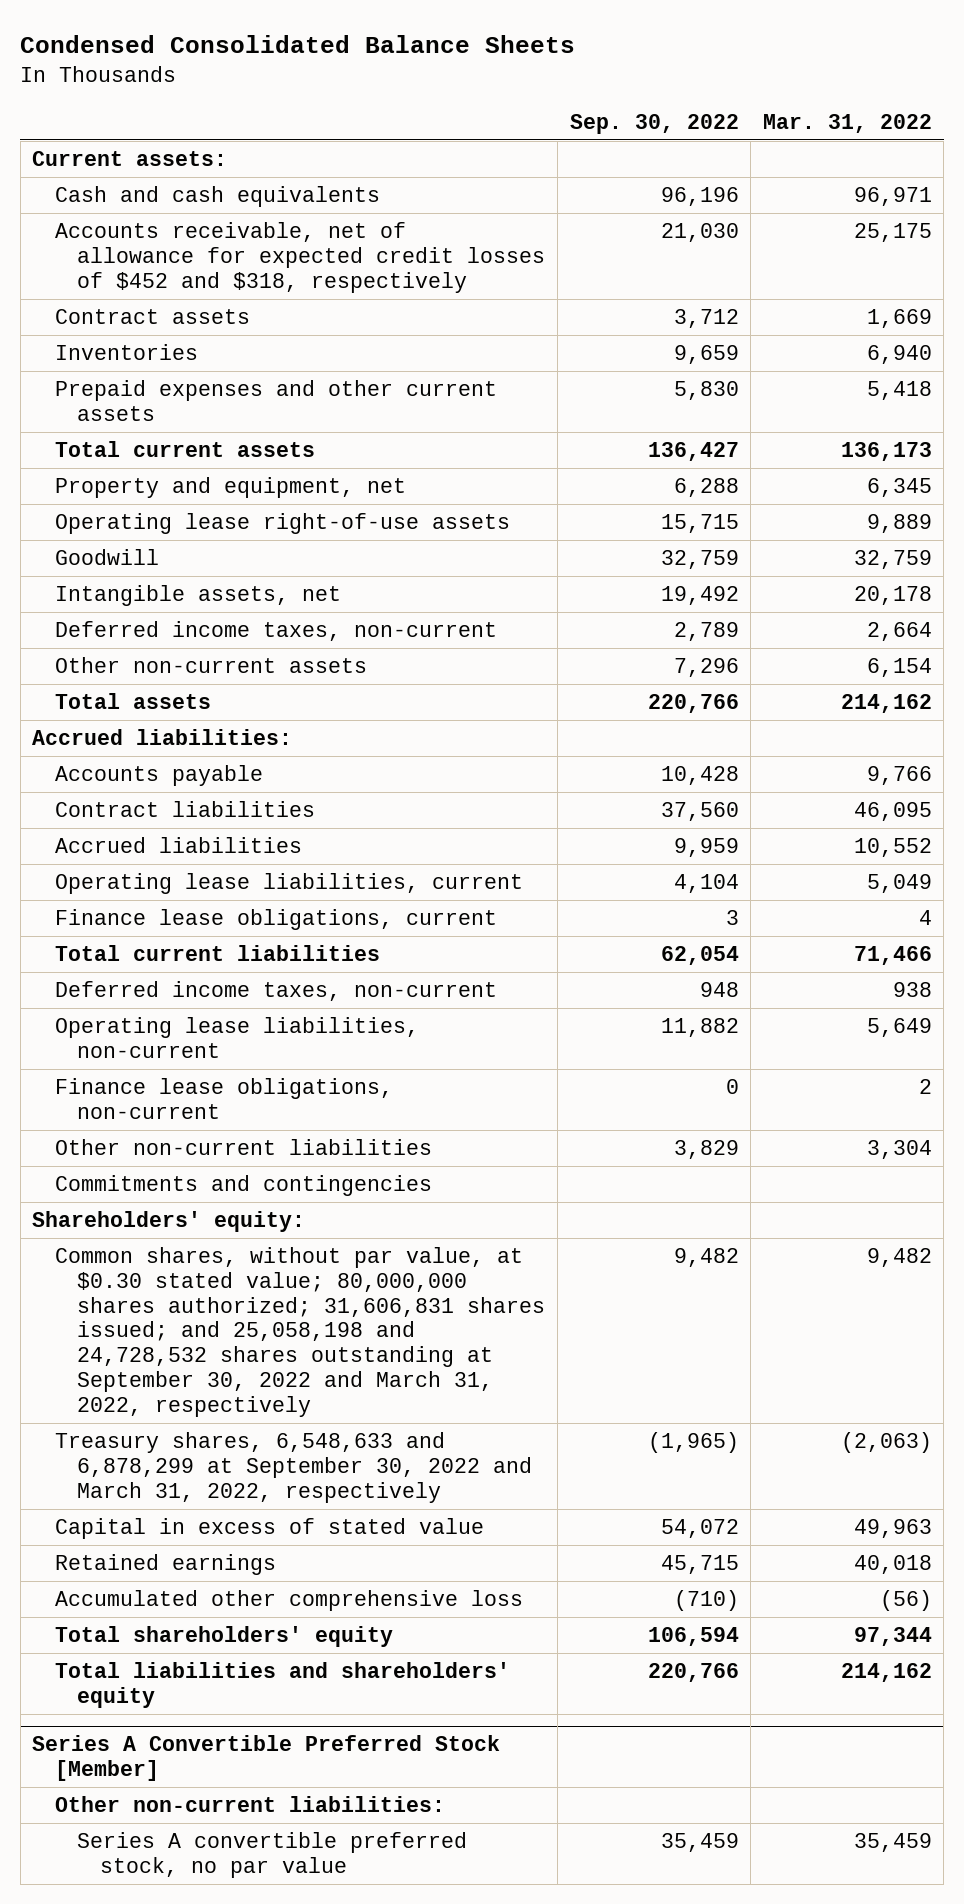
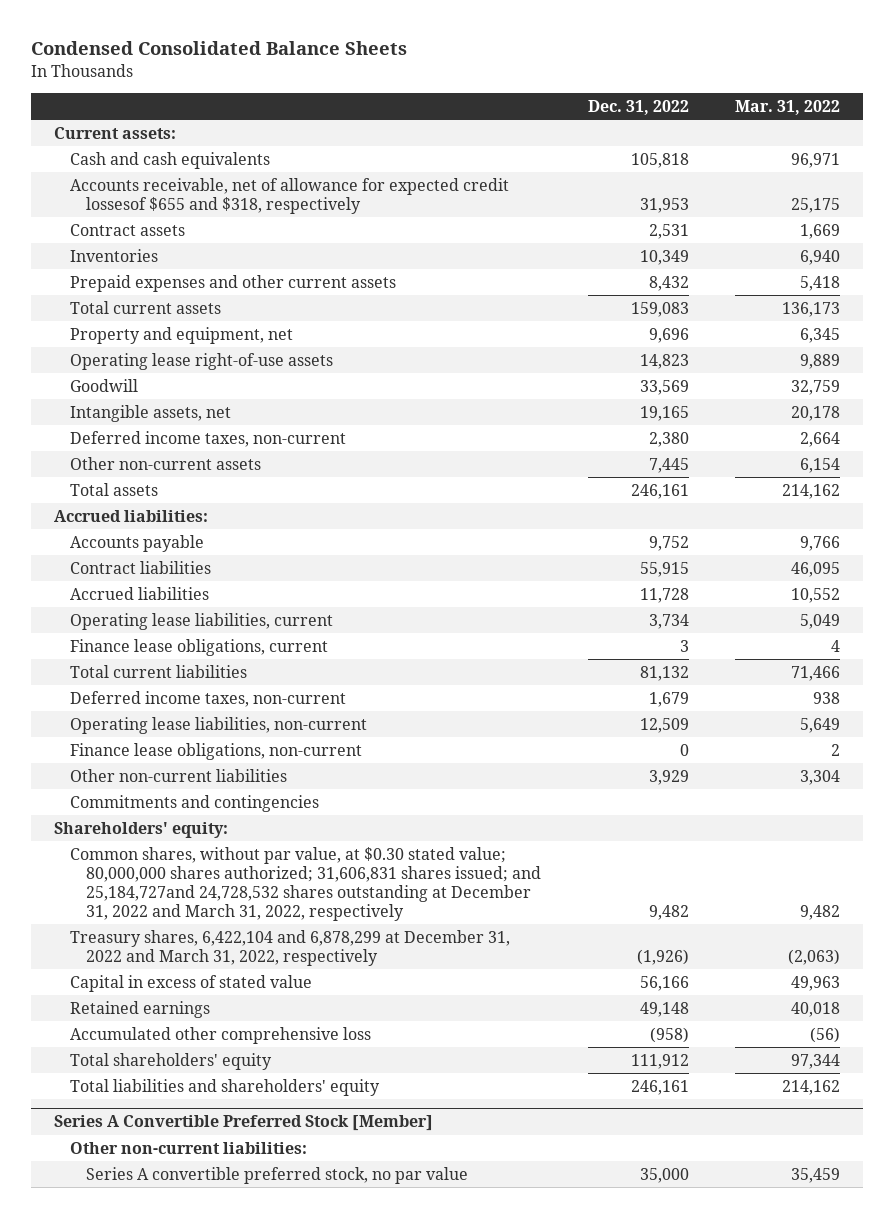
[569,113,739,134] Sep. 30, 2022 -> none
none -> [587,99,689,115] Dec. 31, 2022
[54,222,546,293] Accounts receivable, net of allowance for expected credit losses of $452 and $318, respectively -> [70,177,510,214] Accounts receivable, net of allowance for expected credit lossesof $655 and $318, respectively
[54,1247,546,1417] Common shares, without par value, at $0.30 stated value; 80,000,000 shares authorized; 31,606,831 shares issued; and 25,058,198 and 24,728,532 shares outstanding at September 30, 2022 and March 31, 2022, respectively -> [70,846,542,921] Common shares, without par value, at $0.30 stated value; 80,000,000 shares authorized; 31,606,831 shares issued; and 25,184,727and 24,728,532 shares outstanding at December 31, 2022 and March 31, 2022, respectively
[54,1432,533,1503] Treasury shares, 6,548,633 and 6,878,299 at September 30, 2022 and March 31, 2022, respectively -> [70,929,511,966] Treasury shares, 6,422,104 and 6,878,299 at December 31, 2022 and March 31, 2022, respectively

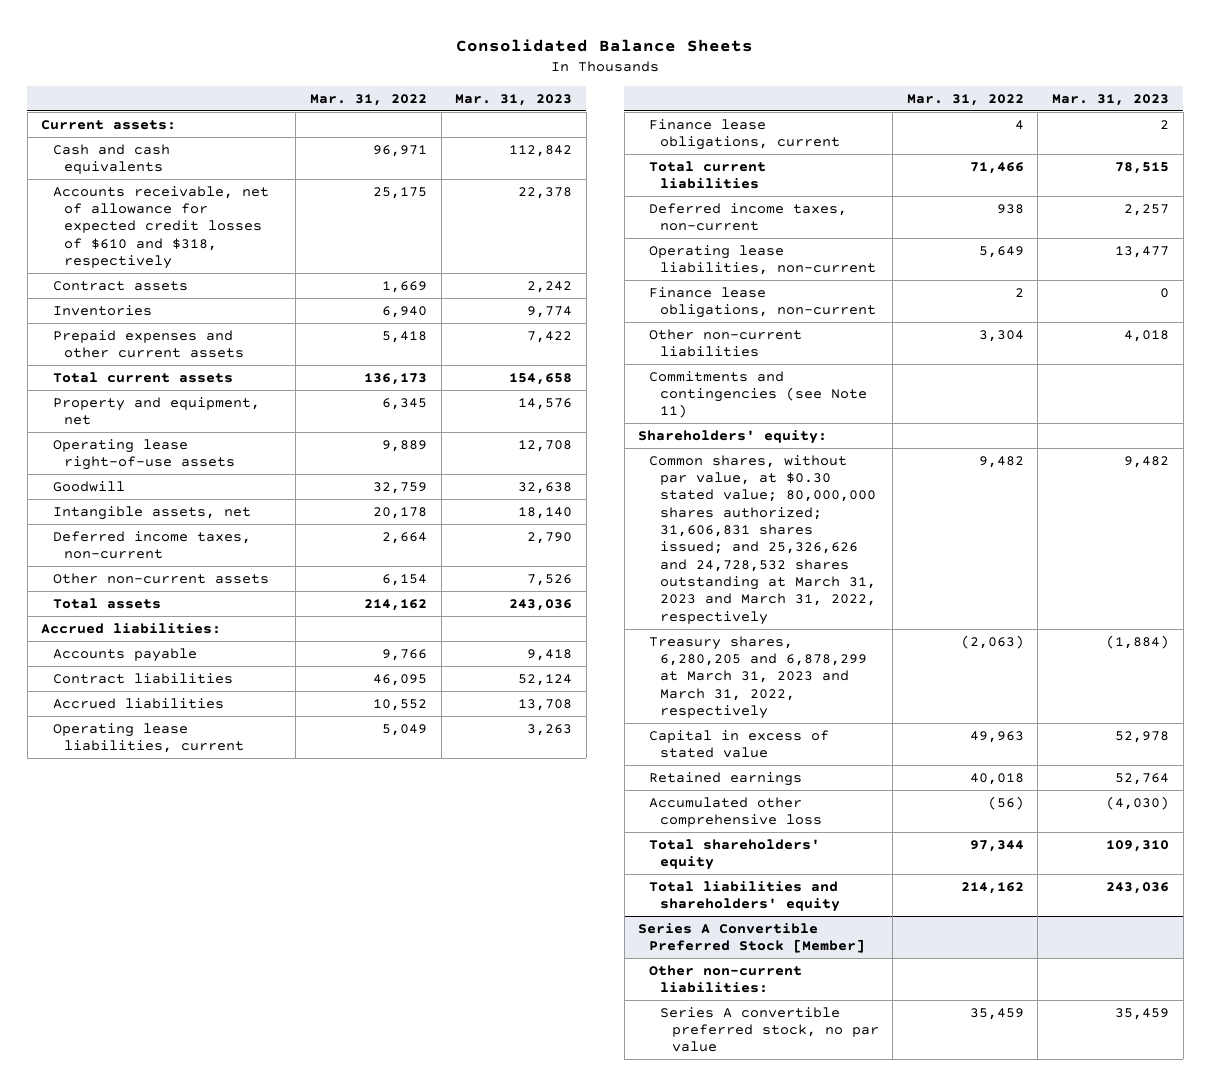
[30,41,407,56] Condensed Consolidated Balance Sheets -> [456,38,754,52] Consolidated Balance Sheets
[587,99,689,115] Dec. 31, 2022 -> none
none -> [455,93,573,106] Mar. 31, 2023
[70,177,510,214] Accounts receivable, net of allowance for expected credit lossesof $655 and $318, respectively -> [52,185,269,270] Accounts receivable, net of allowance for expected credit losses of $610 and $318, respectively
[70,794,320,812] Commitments and contingencies -> [649,370,868,419] Commitments and contingencies (see Note 11)
[70,846,542,921] Common shares, without par value, at $0.30 stated value; 80,000,000 shares authorized; 31,606,831 shares issued; and 25,184,727and 24,728,532 shares outstanding at December 31, 2022 and March 31, 2022, respectively -> [649,454,877,625] Common shares, without par value, at $0.30 stated value; 80,000,000 shares authorized; 31,606,831 shares issued; and 25,326,626 and 24,728,532 shares outstanding at March 31, 2023 and March 31, 2022, respectively
[70,929,511,966] Treasury shares, 6,422,104 and 6,878,299 at December 31, 2022 and March 31, 2022, respectively -> [649,635,868,720] Treasury shares, 6,280,205 and 6,878,299 at March 31, 2023 and March 31, 2022, respectively

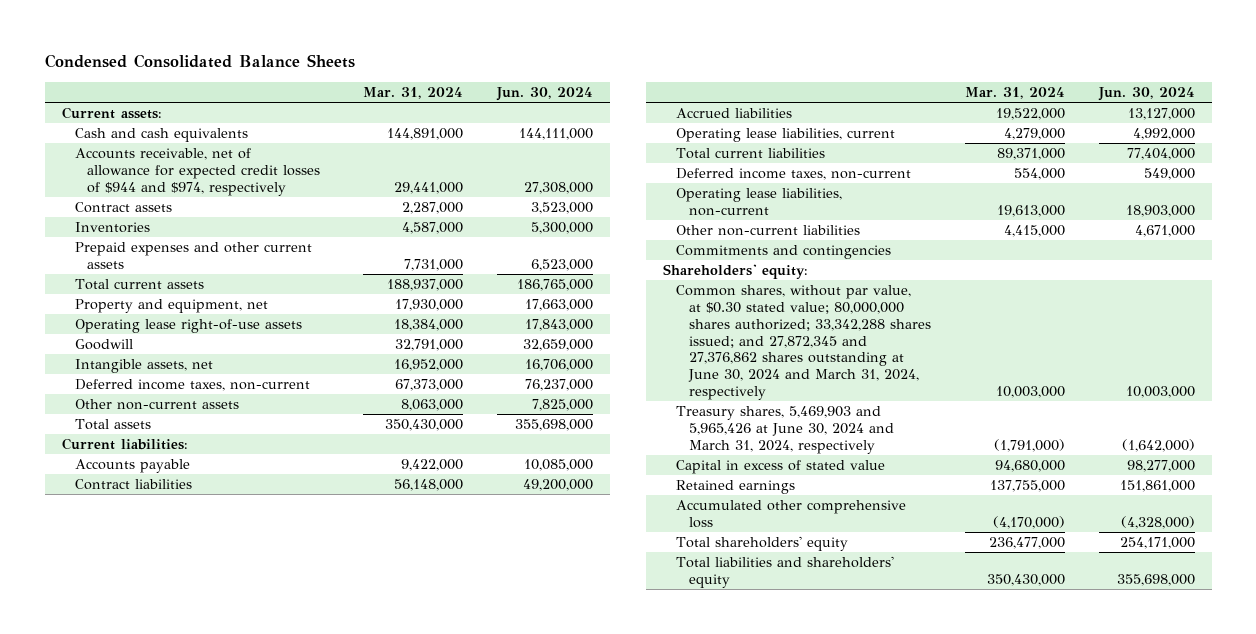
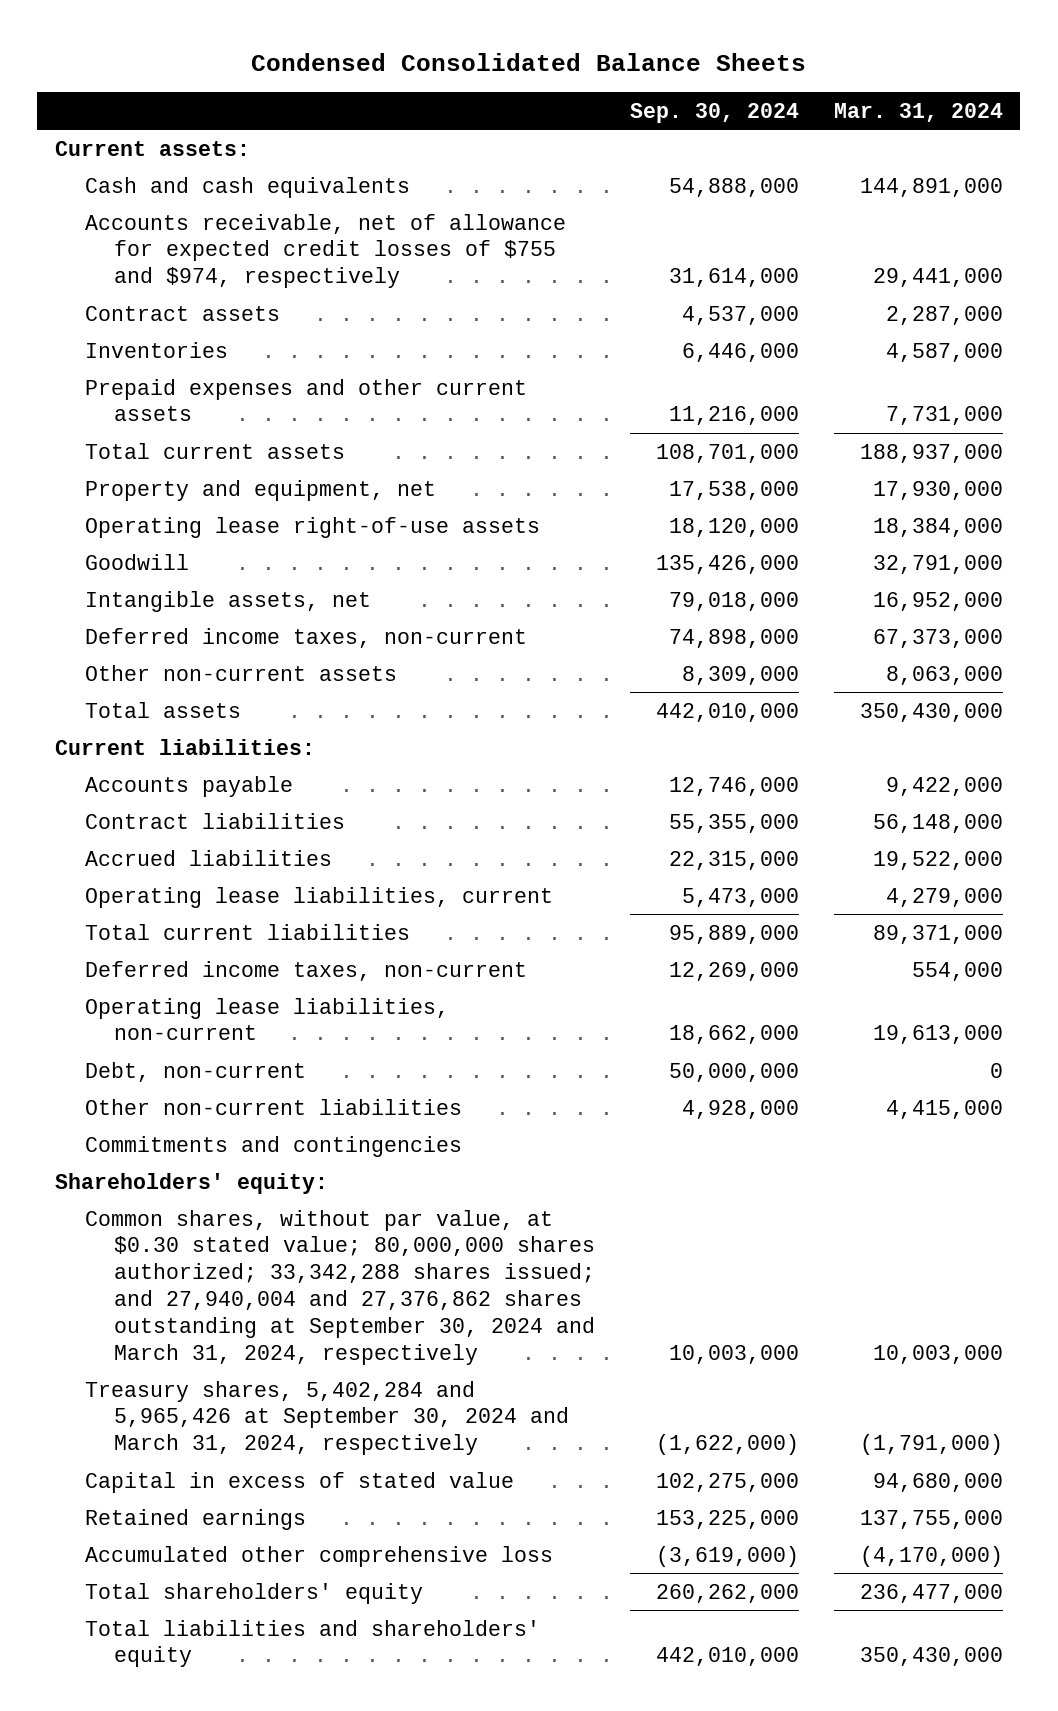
[496,86,594,101] Jun. 30, 2024 -> none
none -> [630,102,800,123] Sep. 30, 2024
[74,148,321,196] Accounts receivable, net of allowance for expected credit losses of $944 and $974, respectively -> [84,213,566,289] Accounts receivable, net of allowance for expected credit losses of $755 and $974, respectively
none -> [84,1061,306,1082] Debt, non-current
[675,285,931,400] Common shares, without par value, at $0.30 stated value; 80,000,000 shares authorized; 33,342,288 shares issued; and 27,872,345 and 27,376,862 shares outstanding at June 30, 2024 and March 31, 2024, respectively -> [84,1209,596,1365] Common shares, without par value, at $0.30 stated value; 80,000,000 shares authorized; 33,342,288 shares issued; and 27,940,004 and 27,376,862 shares outstanding at September 30, 2024 and March 31, 2024, respectively
[675,406,894,454] Treasury shares, 5,469,903 and 5,965,426 at June 30, 2024 and March 31, 2024, respectively -> [84,1380,570,1456] Treasury shares, 5,402,284 and 5,965,426 at September 30, 2024 and March 31, 2024, respectively

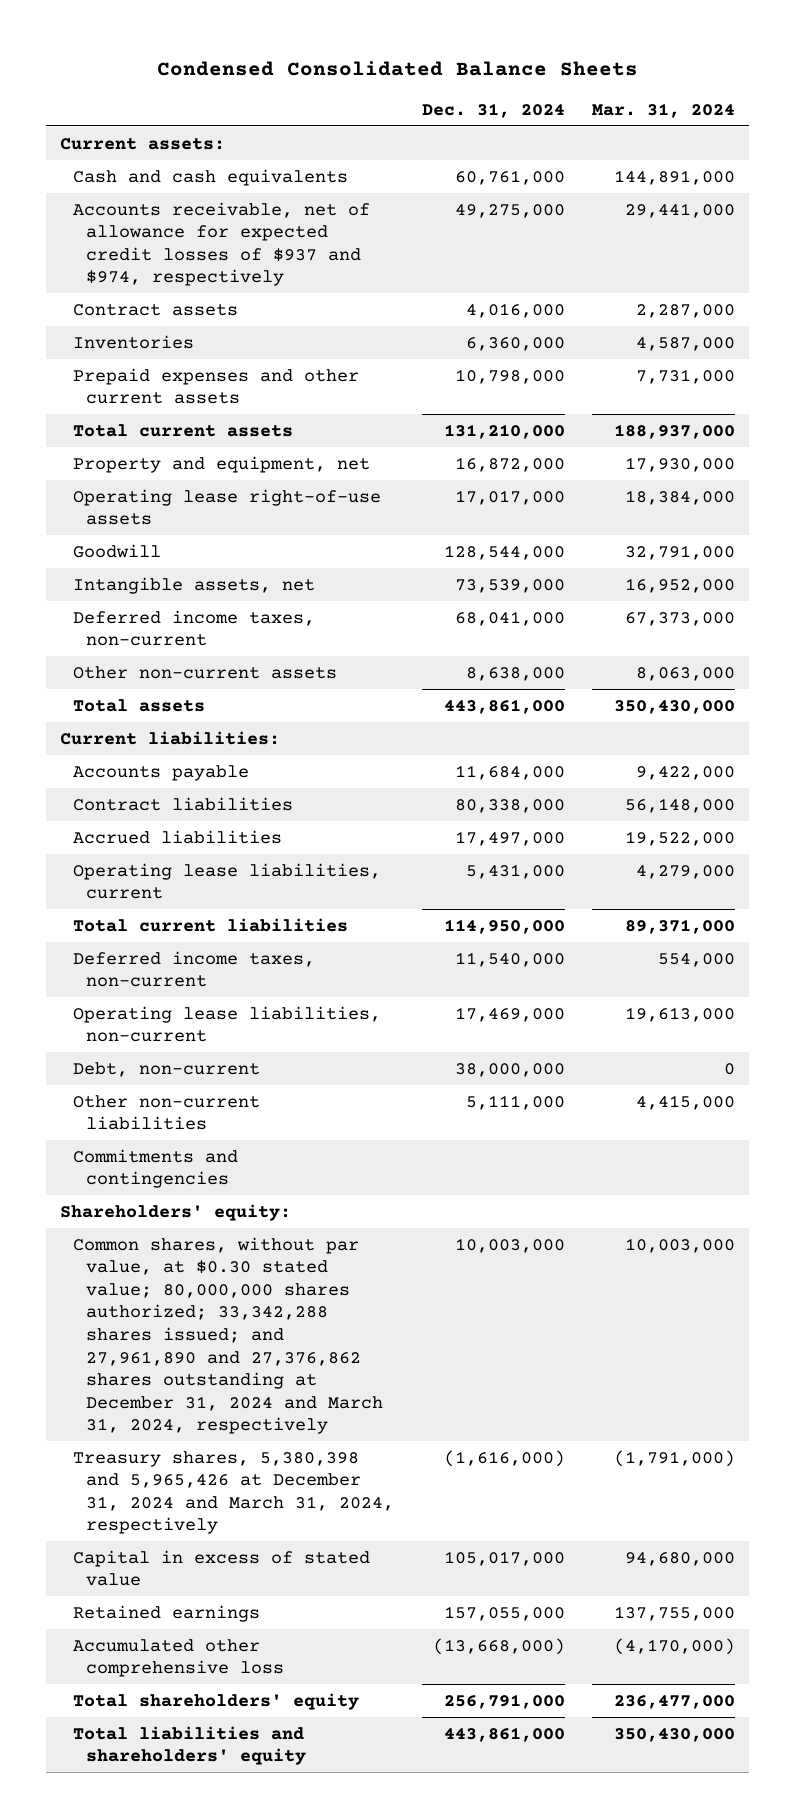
[630,102,800,123] Sep. 30, 2024 -> none
none -> [421,102,565,118] Dec. 31, 2024
[84,213,566,289] Accounts receivable, net of allowance for expected credit losses of $755 and $974, respectively -> [73,201,371,287] Accounts receivable, net of allowance for expected credit losses of $937 and $974, respectively
[84,1209,596,1365] Common shares, without par value, at $0.30 stated value; 80,000,000 shares authorized; 33,342,288 shares issued; and 27,940,004 and 27,376,862 shares outstanding at September 30, 2024 and March 31, 2024, respectively -> [73,1236,384,1435] Common shares, without par value, at $0.30 stated value; 80,000,000 shares authorized; 33,342,288 shares issued; and 27,961,890 and 27,376,862 shares outstanding at December 31, 2024 and March 31, 2024, respectively
[84,1380,570,1456] Treasury shares, 5,402,284 and 5,965,426 at September 30, 2024 and March 31, 2024, respectively -> [73,1450,395,1535] Treasury shares, 5,380,398 and 5,965,426 at December 31, 2024 and March 31, 2024, respectively

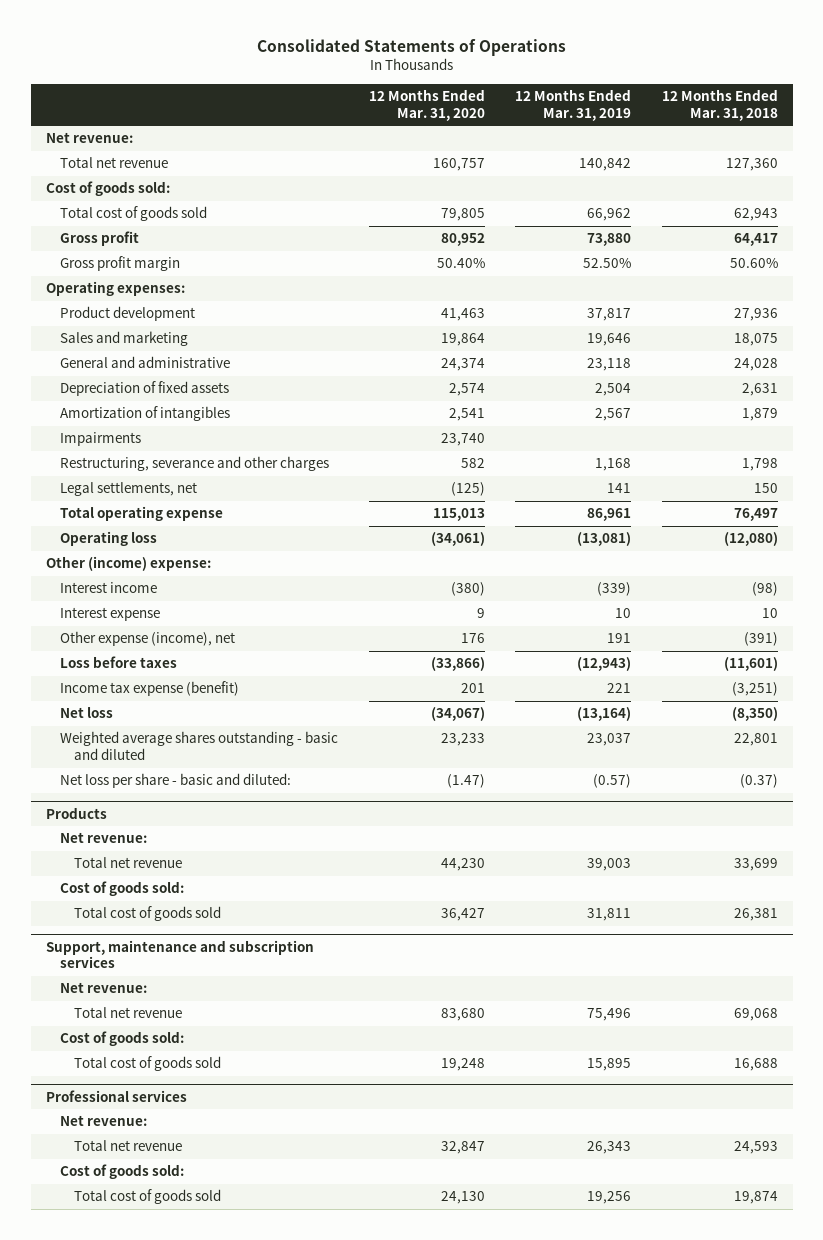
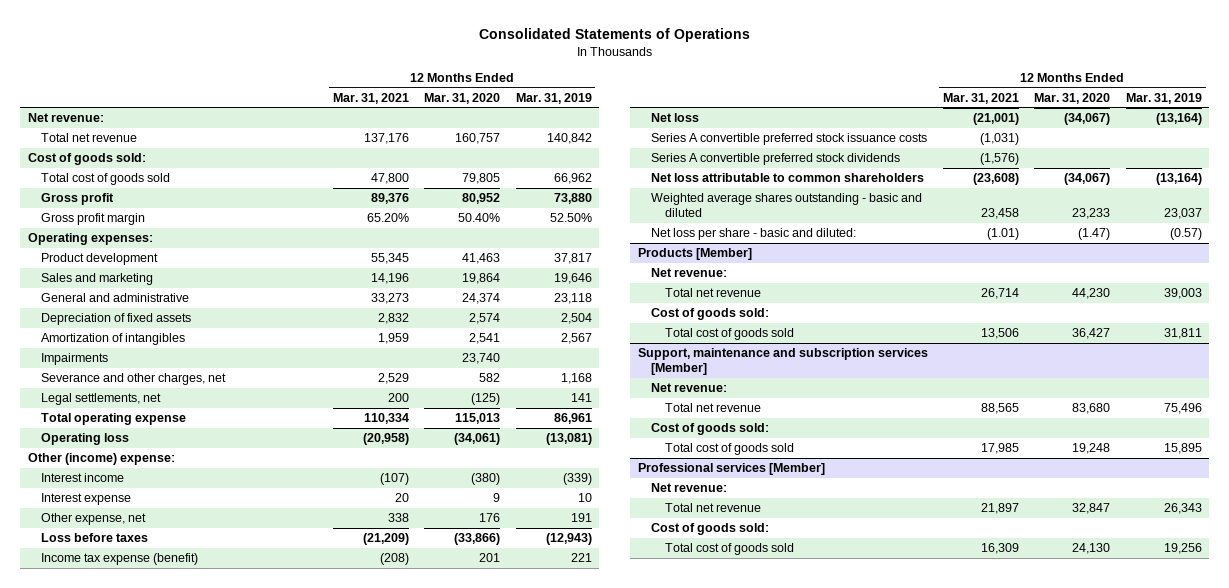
[661,89,778,121] 12 Months Ended Mar. 31, 2018 -> none
none -> [332,92,409,104] Mar. 31, 2021
[60,456,330,472] Restructuring, severance and other charges -> [41,373,227,386] Severance and other charges, net
[60,631,236,647] Other expense (income), net -> [41,513,147,526] Other expense, net
none -> [651,133,928,146] Series A convertible preferred stock issuance costs
none -> [651,153,901,166] Series A convertible preferred stock dividends
none -> [651,173,925,183] Net loss attributable to common shareholders
[45,806,107,819] Products -> [637,248,752,261] Products [Member]
[45,939,314,969] Support, maintenance and subscription services -> [637,348,928,376] Support, maintenance and subscription services [Member]
[45,1089,187,1102] Professional services -> [637,463,825,476] Professional services [Member]

